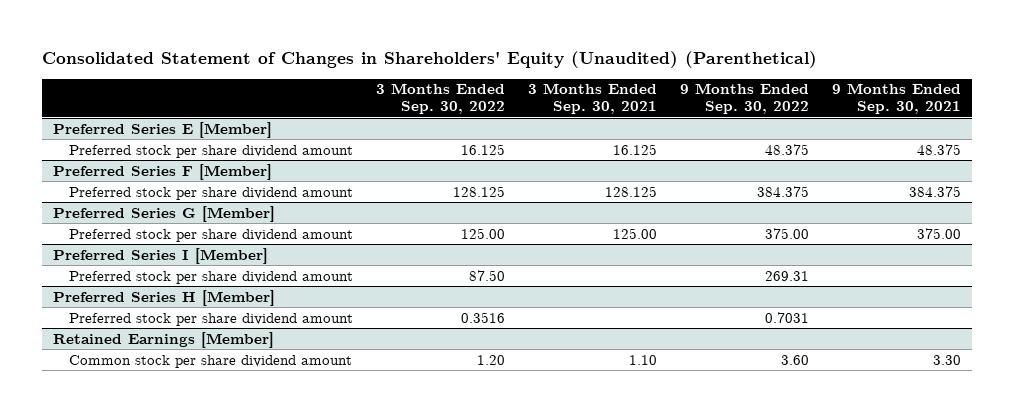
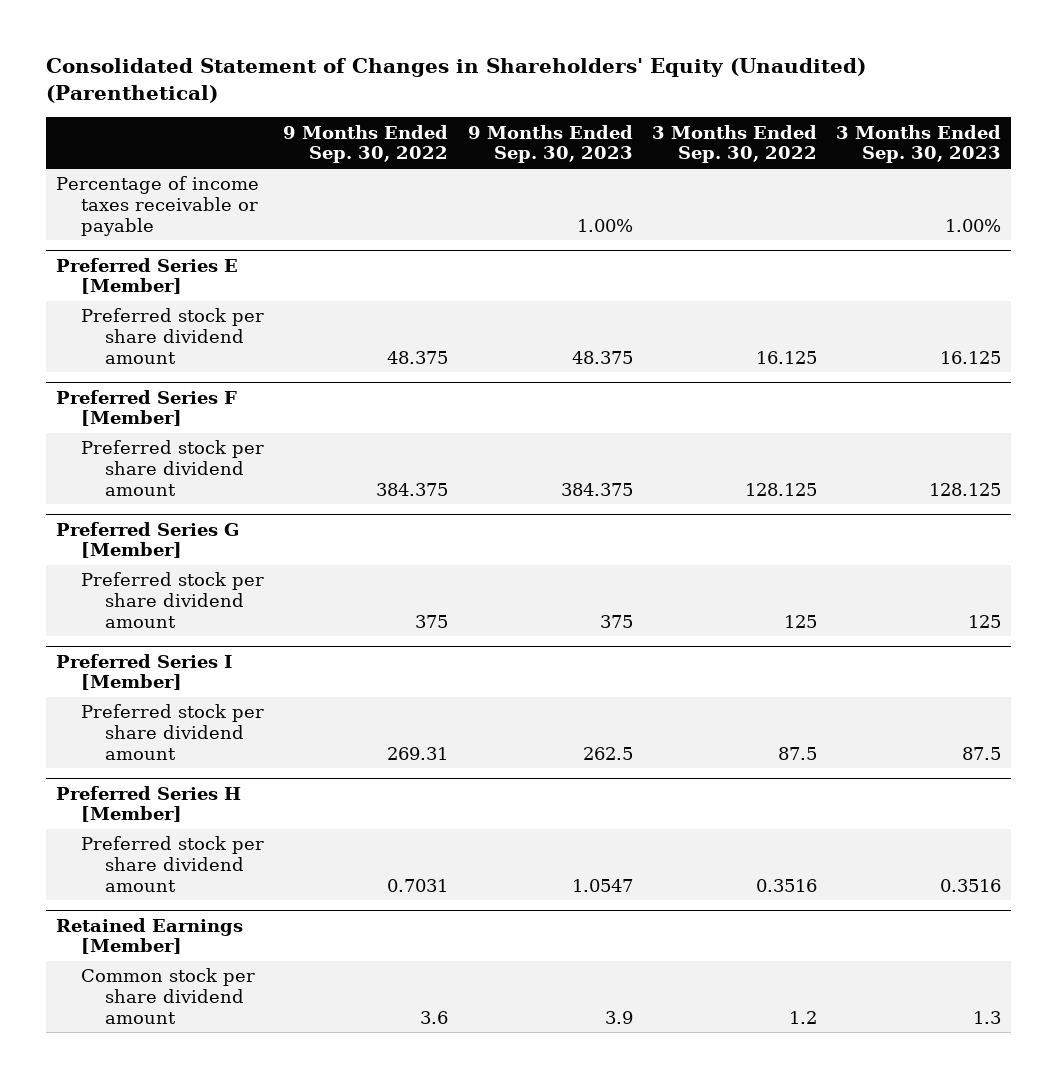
[527,83,657,115] 3 Months Ended Sep. 30, 2021 -> none
[831,83,961,115] 9 Months Ended Sep. 30, 2021 -> none
none -> [467,124,633,164] 9 Months Ended Sep. 30, 2023
none -> [836,124,1002,164] 3 Months Ended Sep. 30, 2023
none -> [55,176,259,236] Percentage of income taxes receivable or payable
[460,227,505,239] 125.00 -> [784,614,818,628] 125
[764,227,809,239] 375.00 -> [415,614,449,628] 375
[468,269,505,281] 87.50 -> [778,746,818,760] 87.5
[476,354,505,365] 1.20 -> [789,1010,818,1024] 1.2
[780,354,809,365] 3.60 -> [420,1010,449,1024] 3.6

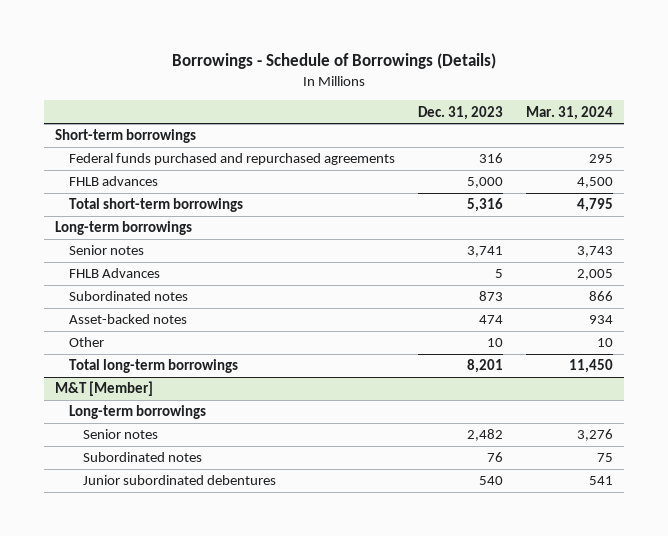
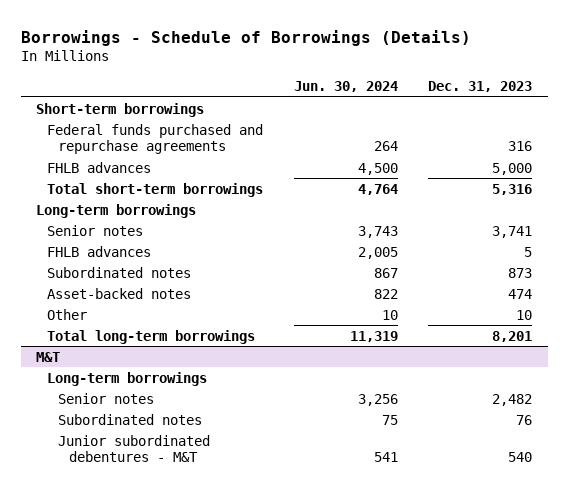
[525,105,613,120] Mar. 31, 2024 -> none
none -> [293,81,398,93] Jun. 30, 2024
[69,153,396,166] Federal funds purchased and repurchased agreements -> [47,123,264,155] Federal funds purchased and repurchase agreements
[69,268,161,279] FHLB Advances -> [47,245,152,257] FHLB advances
[55,381,154,397] M&T [Member] -> [36,351,61,362] M&T
[83,475,277,486] Junior subordinated debentures -> [58,434,211,463] Junior subordinated debentures - M&T

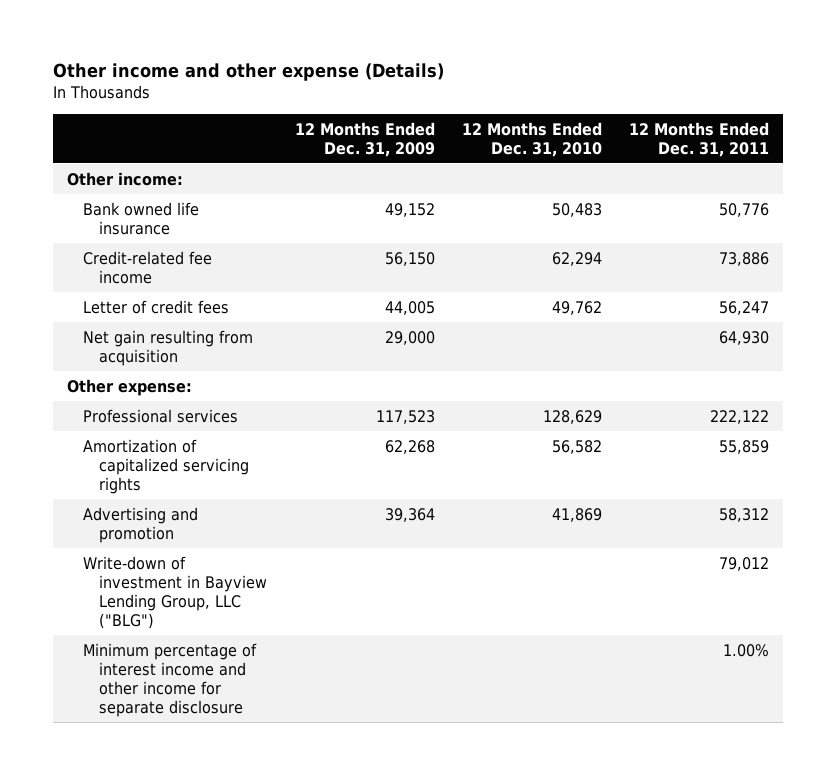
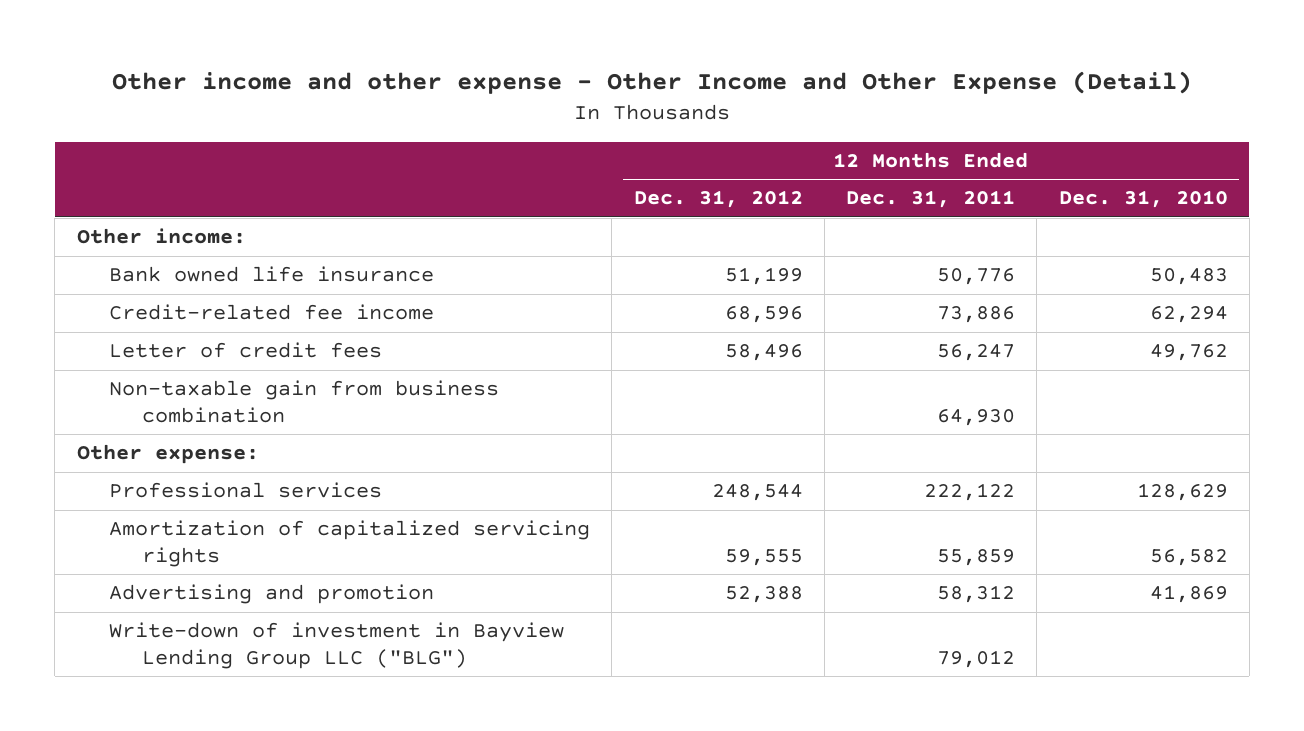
[52,63,444,82] Other income and other expense (Details) -> [112,71,1193,95] Other income and other expense - Other Income and Other Expense (Detail)
[294,121,435,157] 12 Months Ended Dec. 31, 2009 -> none
none -> [633,190,803,209] Dec. 31, 2012
[82,329,253,366] Net gain resulting from acquisition -> [109,380,500,423] Non-taxable gain from business combination
[82,642,257,718] Minimum percentage of interest income and other income for separate disclosure -> none
[82,555,268,630] Write-down of investment in Bayview Lending Group, LLC ("BLG") -> [109,622,565,669] Write-down of investment in Bayview Lending Group LLC ("BLG")

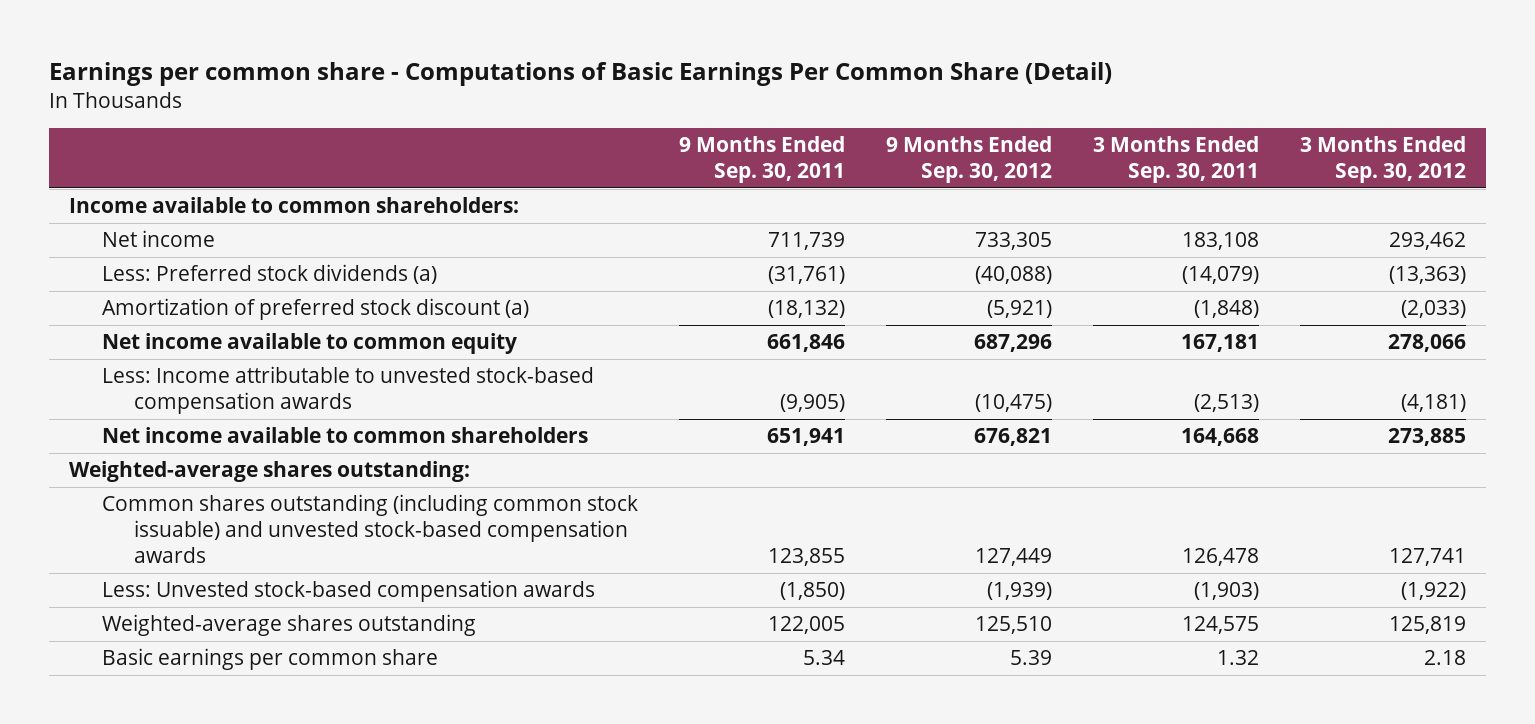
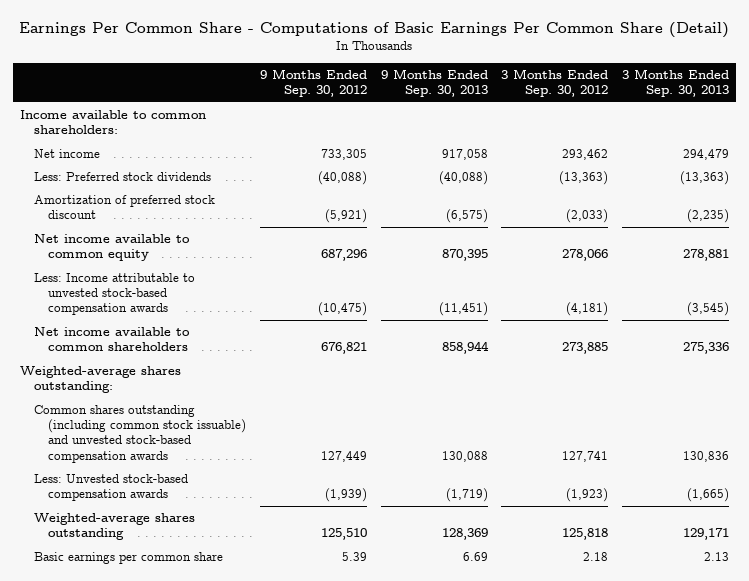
[48,62,1112,87] Earnings per common share - Computations of Basic Earnings Per Common Share (Detail) -> [19,22,730,39] Earnings Per Common Share - Computations of Basic Earnings Per Common Share (Detail)
[678,135,845,183] 9 Months Ended Sep. 30, 2011 -> none
[1092,135,1259,183] 3 Months Ended Sep. 30, 2011 -> none
none -> [380,69,488,98] 9 Months Ended Sep. 30, 2013
none -> [621,69,729,98] 3 Months Ended Sep. 30, 2013
[101,263,437,284] Less: Preferred stock dividends (a) -> [34,172,212,182] Less: Preferred stock dividends
[101,297,529,320] Amortization of preferred stock discount (a) -> [34,195,216,220] Amortization of preferred stock discount
[1400,581,1466,600] (1,922) -> [566,488,609,503] (1,923)
[1388,615,1466,634] 125,819 -> [562,528,609,541] 125,818

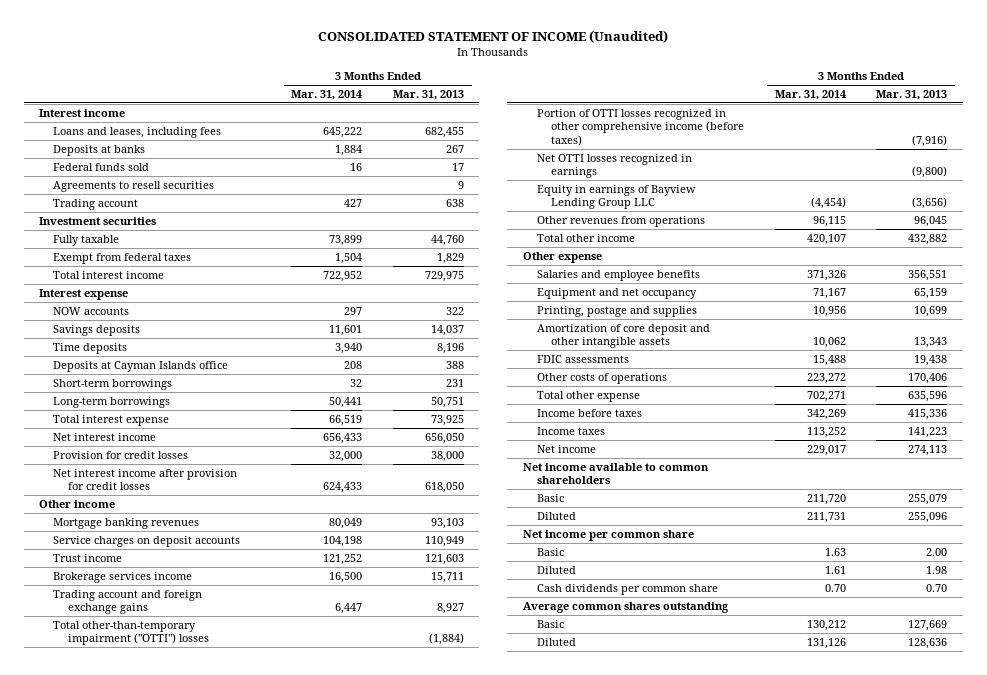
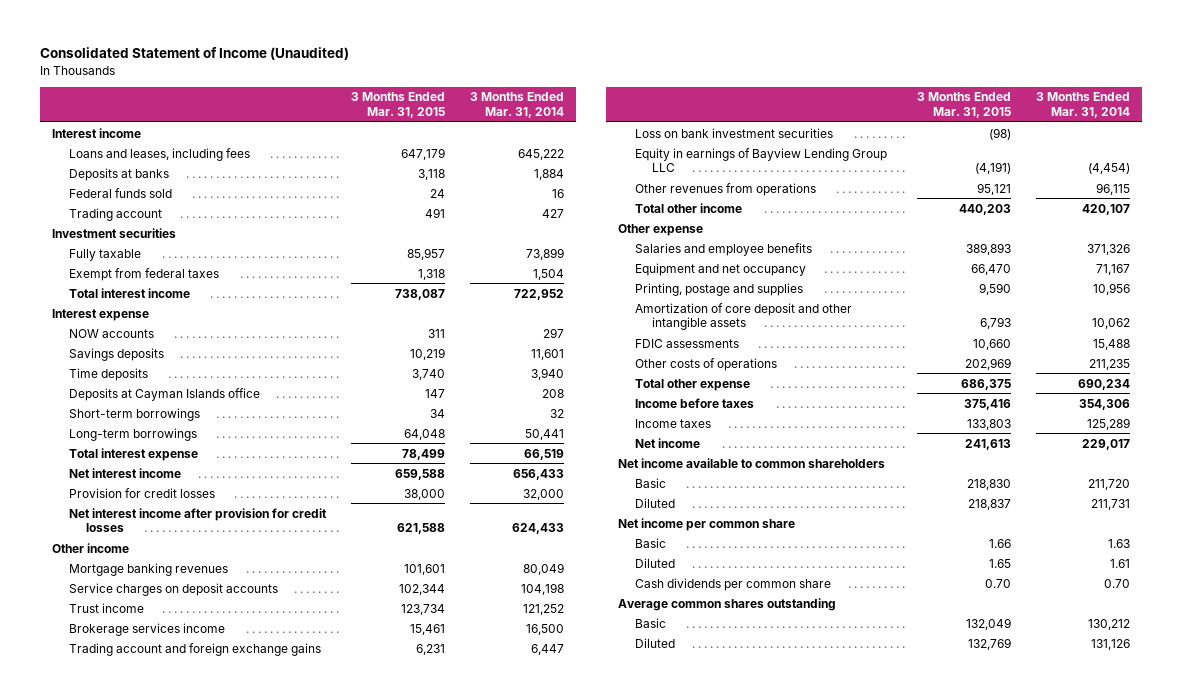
[318,30,669,44] CONSOLIDATED STATEMENT OF INCOME (Unaudited) -> [39,47,349,61] Consolidated Statement of Income (Unaudited)
[392,90,464,101] Mar. 31, 2013 -> none
none -> [351,92,446,118] 3 Months Ended Mar. 31, 2015
[53,180,215,192] Agreements to resell securities -> none
[53,620,209,646] Total other-than-temporary impairment ("OTTI") losses -> none
[536,108,745,146] Portion of OTTI losses recognized in other comprehensive income (before taxes) -> none
[536,153,692,179] Net OTTI losses recognized in earnings -> none
none -> [635,127,834,138] Loss on bank investment securities
[806,372,846,384] 223,272 -> [1088,358,1130,370] 211,235
[806,390,846,402] 702,271 -> [1077,378,1130,390] 690,234
[806,408,846,420] 342,269 -> [1078,398,1130,410] 354,306
[806,426,846,438] 113,252 -> [1086,417,1130,430] 125,289

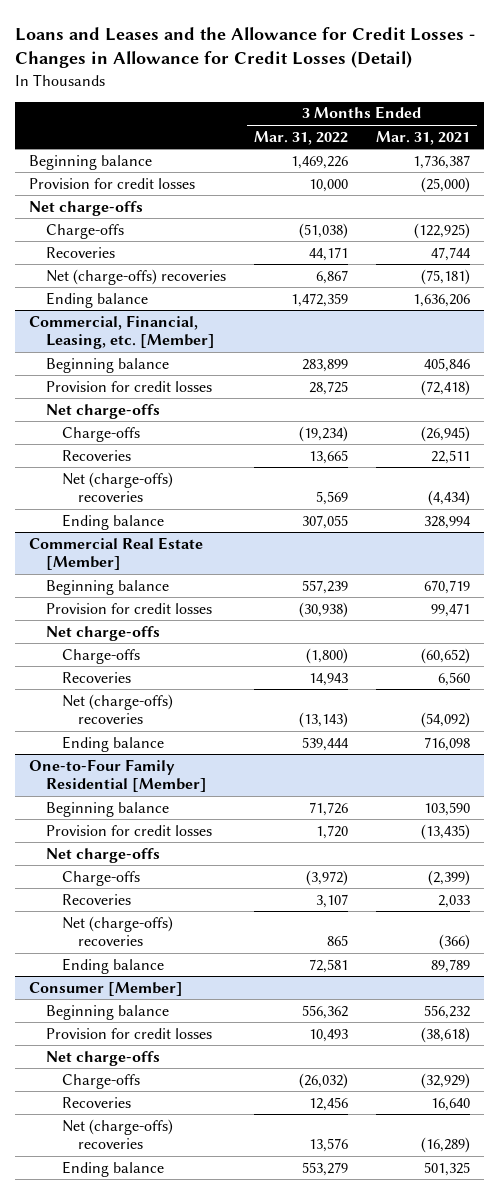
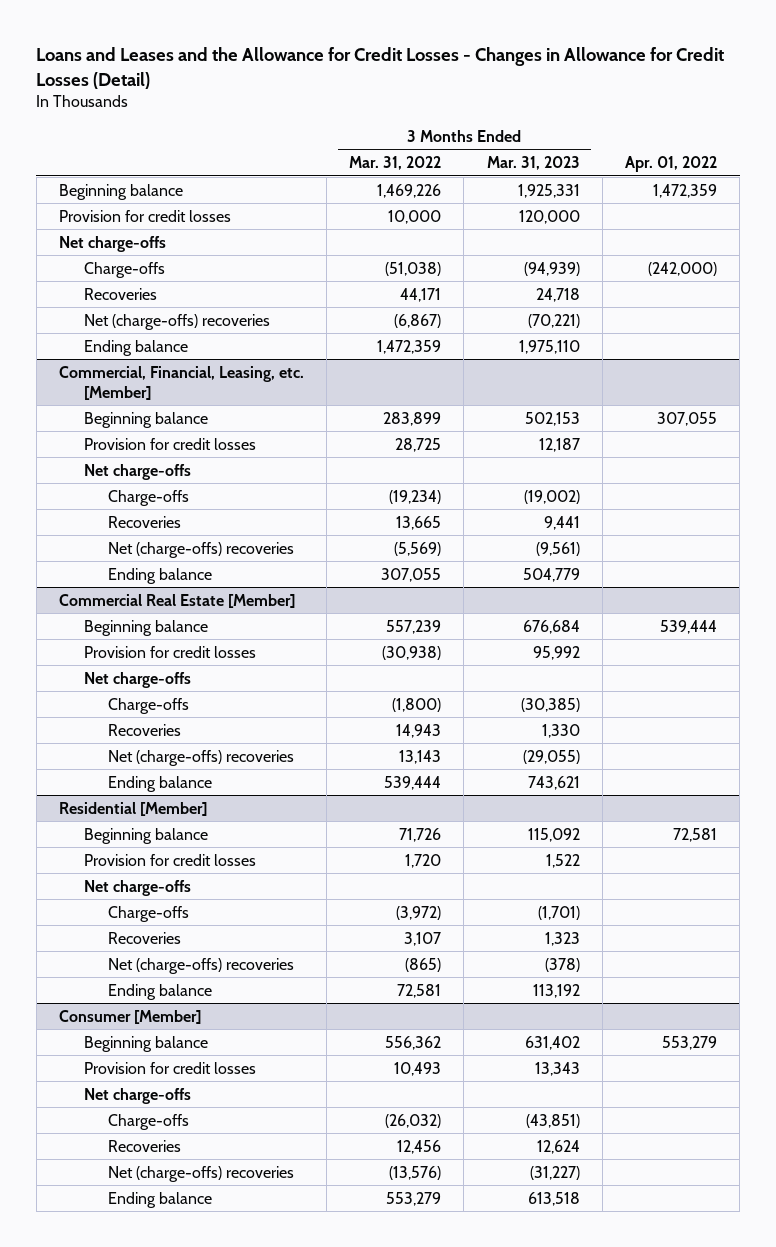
[376,130,471,145] Mar. 31, 2021 -> none
none -> [486,156,580,171] Mar. 31, 2023
none -> [625,156,718,173] Apr. 01, 2022
[315,269,348,284] 6,867 -> [394,313,442,328] (6,867)
[315,491,348,506] 5,569 -> [394,541,442,556] (5,569)
[298,712,348,729] (13,143) -> [399,749,442,764] 13,143
[29,758,207,793] One-to-Four Family Residential [Member] -> [58,801,207,816] Residential [Member]
[326,935,348,947] 865 -> [405,957,442,972] (865)
[308,1138,348,1153] 13,576 -> [389,1165,442,1180] (13,576)

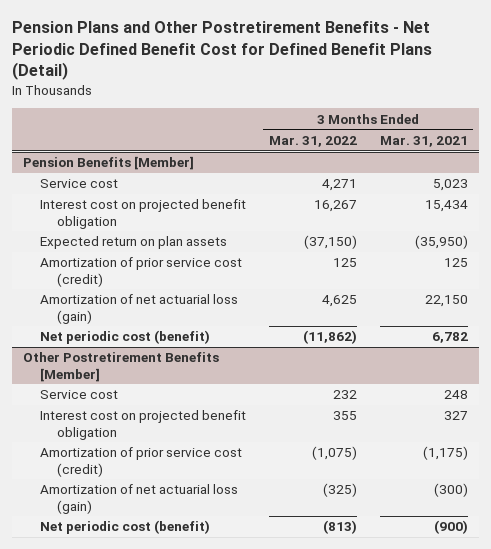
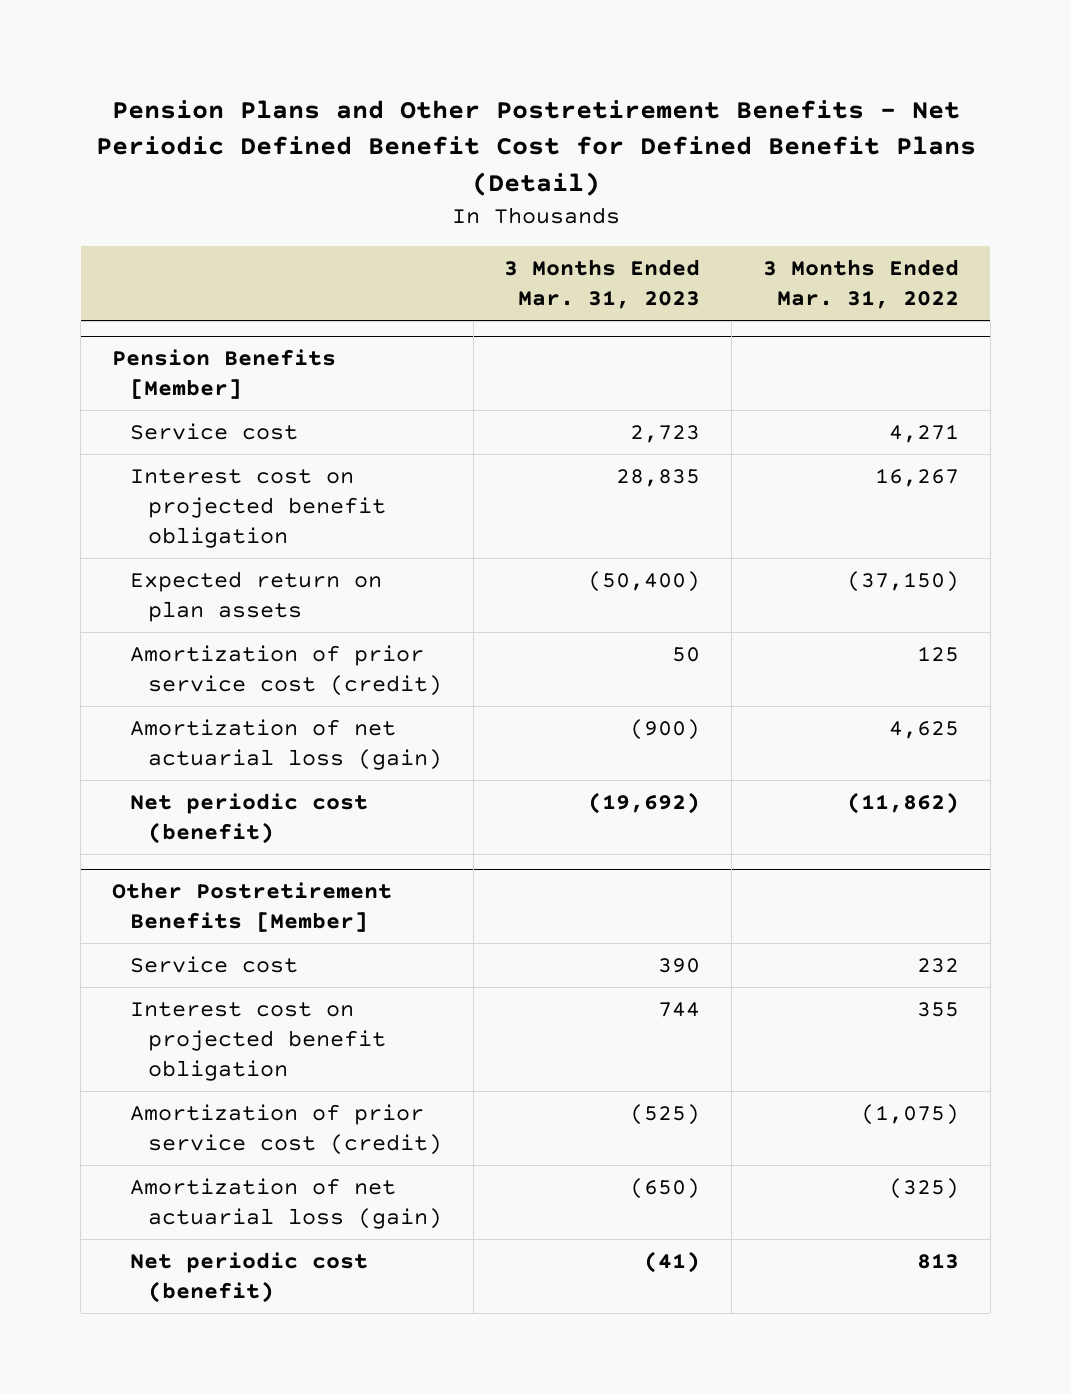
[379,135,468,147] Mar. 31, 2021 -> none
none -> [504,259,701,310] 3 Months Ended Mar. 31, 2023
[322,520,357,535] (813) -> [916,1252,959,1269] 813

